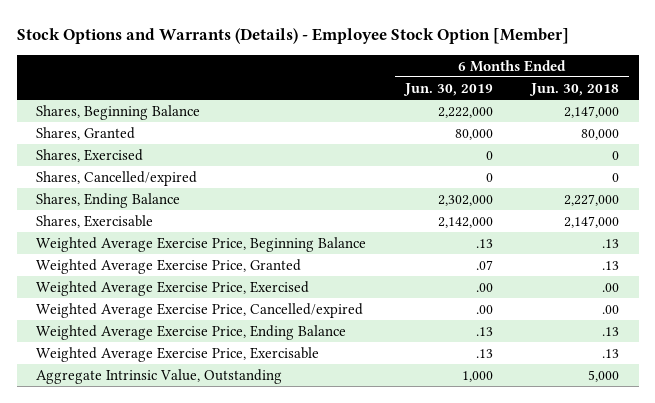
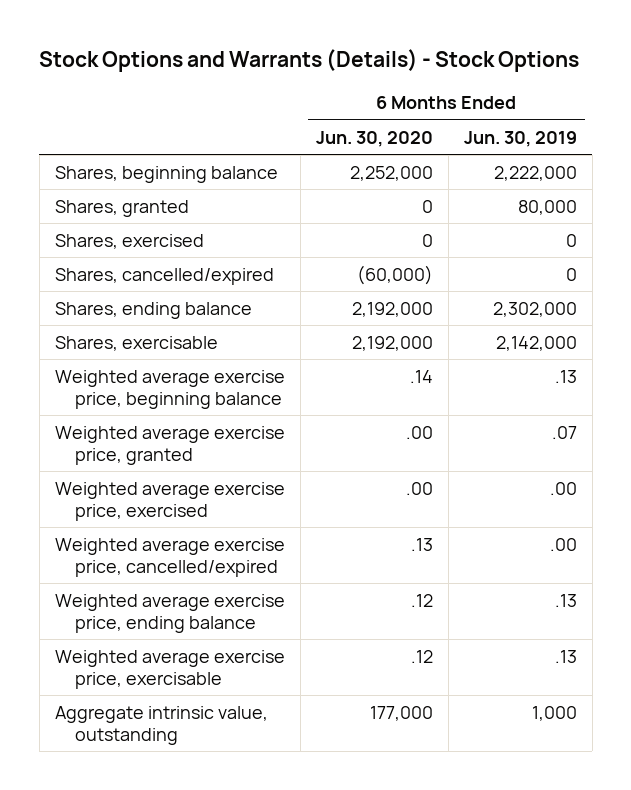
[16,27,569,44] Stock Options and Warrants (Details) - Employee Stock Option [Member] -> [39,49,580,73] Stock Options and Warrants (Details) - Stock Options
[529,82,620,96] Jun. 30, 2018 -> none
none -> [315,130,433,147] Jun. 30, 2020
[36,105,201,121] Shares, Beginning Balance -> [54,165,278,183] Shares, beginning balance
[36,127,136,141] Shares, Granted -> [54,199,189,217] Shares, granted
[36,149,144,163] Shares, Exercised -> [54,233,204,249] Shares, exercised
[36,171,198,187] Shares, Cancelled/expired -> [54,267,274,285] Shares, cancelled/expired
[36,193,181,209] Shares, Ending Balance -> [54,301,252,319] Shares, ending balance
[36,215,154,229] Shares, Exercisable -> [54,335,218,351] Shares, exercisable
[36,237,367,253] Weighted Average Exercise Price, Beginning Balance -> [54,369,285,409] Weighted average exercise price, beginning balance
[36,259,302,275] Weighted Average Exercise Price, Granted -> [54,425,285,465] Weighted average exercise price, granted
[36,281,310,297] Weighted Average Exercise Price, Exercised -> [54,481,285,521] Weighted average exercise price, exercised
[36,303,364,319] Weighted Average Exercise Price, Cancelled/expired -> [54,537,285,577] Weighted average exercise price, cancelled/expired
[36,325,347,341] Weighted Average Exercise Price, Ending Balance -> [54,593,285,633] Weighted average exercise price, ending balance
[36,347,320,363] Weighted Average Exercise Price, Exercisable -> [54,649,285,689] Weighted average exercise price, exercisable
[36,369,283,385] Aggregate Intrinsic Value, Outstanding -> [54,705,268,745] Aggregate intrinsic value, outstanding

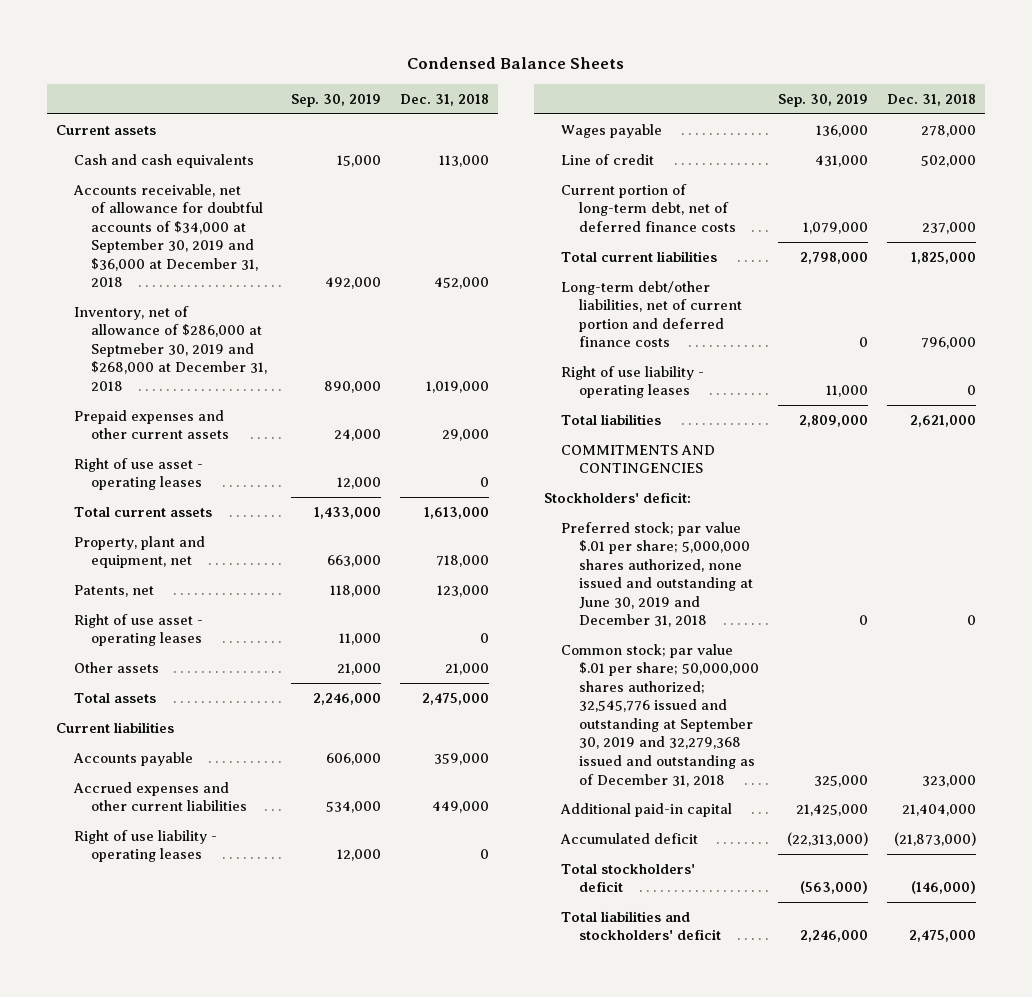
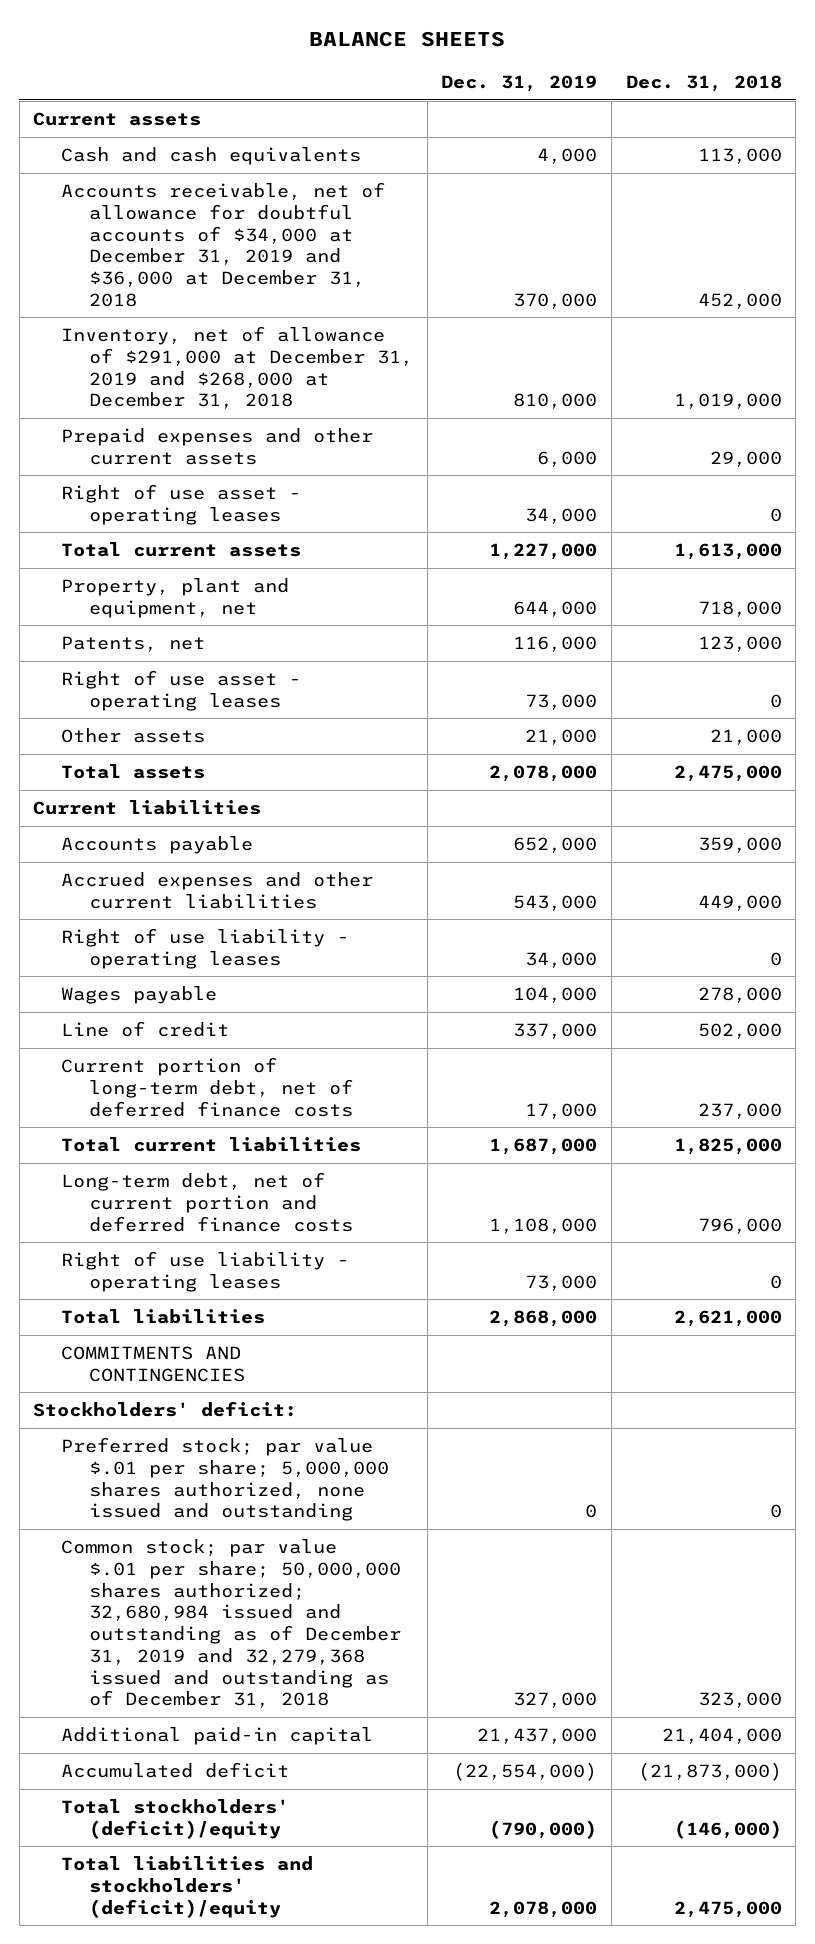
[407,57,625,70] Condensed Balance Sheets -> [309,31,506,48] BALANCE SHEETS
[290,93,381,107] Sep. 30, 2019 -> none
none -> [441,74,598,92] Dec. 31, 2019
[72,183,264,288] Accounts receivable, net of allowance for doubtful accounts of $34,000 at September 30, 2019 and $36,000 at December 31, 2018 -> [61,181,386,307] Accounts receivable, net of allowance for doubtful accounts of $34,000 at December 31, 2019 and $36,000 at December 31, 2018
[73,305,268,391] Inventory, net of allowance of $286,000 at Septmeber 30, 2019 and $268,000 at December 31, 2018 -> [61,325,414,410] Inventory, net of allowance of $291,000 at December 31, 2019 and $268,000 at December 31, 2018
[561,280,742,348] Long-term debt/other liabilities, net of current portion and deferred finance costs -> [61,1171,354,1232] Long-term debt, net of current portion and deferred finance costs
[561,521,753,628] Preferred stock; par value $.01 per share; 5,000,000 shares authorized, none issued and outstanding at June 30, 2019 and December 31, 2018 -> [61,1436,390,1522] Preferred stock; par value $.01 per share; 5,000,000 shares authorized, none issued and outstanding
[561,643,759,787] Common stock; par value $.01 per share; 50,000,000 shares authorized; 32,545,776 issued and outstanding at September 30, 2019 and 32,279,368 issued and outstanding as of December 31, 2018 -> [61,1538,402,1709] Common stock; par value $.01 per share; 50,000,000 shares authorized; 32,680,984 issued and outstanding as of December 31, 2019 and 32,279,368 issued and outstanding as of December 31, 2018
[561,863,696,893] Total stockholders' deficit -> [61,1798,290,1839] Total stockholders' (deficit)/equity
[561,910,721,941] Total liabilities and stockholders' deficit -> [61,1855,314,1918] Total liabilities and stockholders' (deficit)/equity

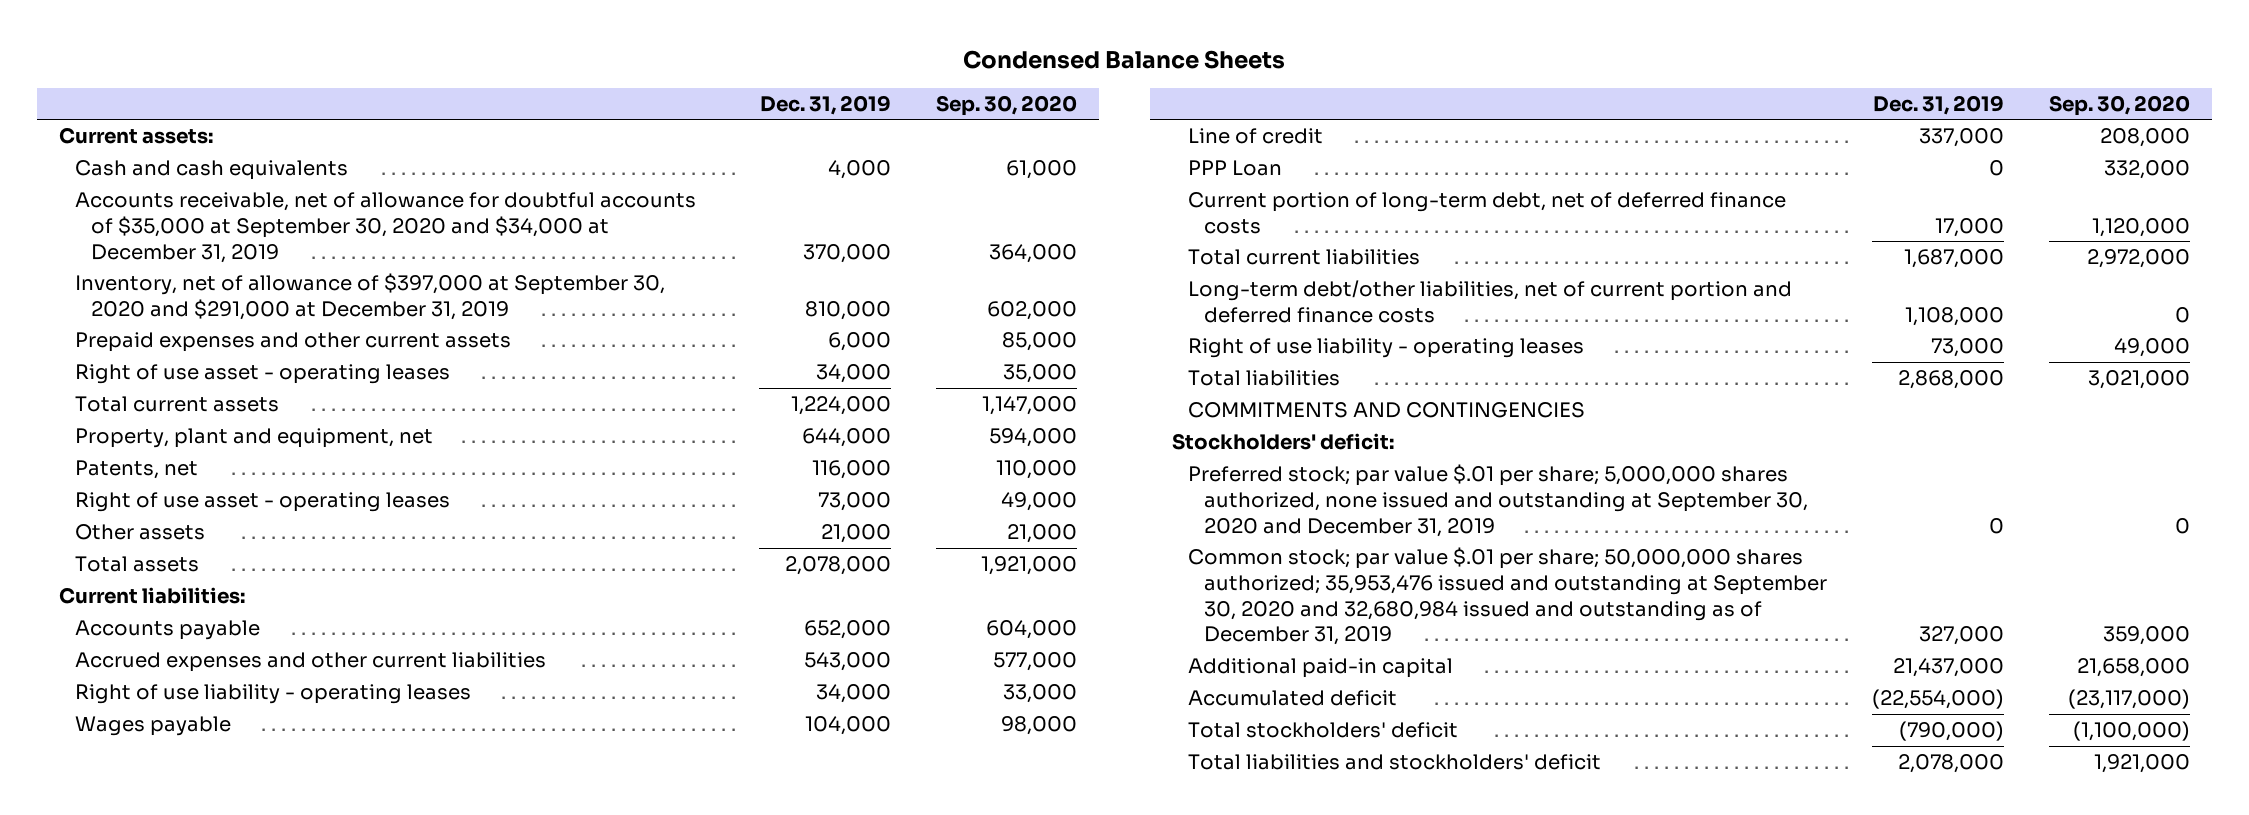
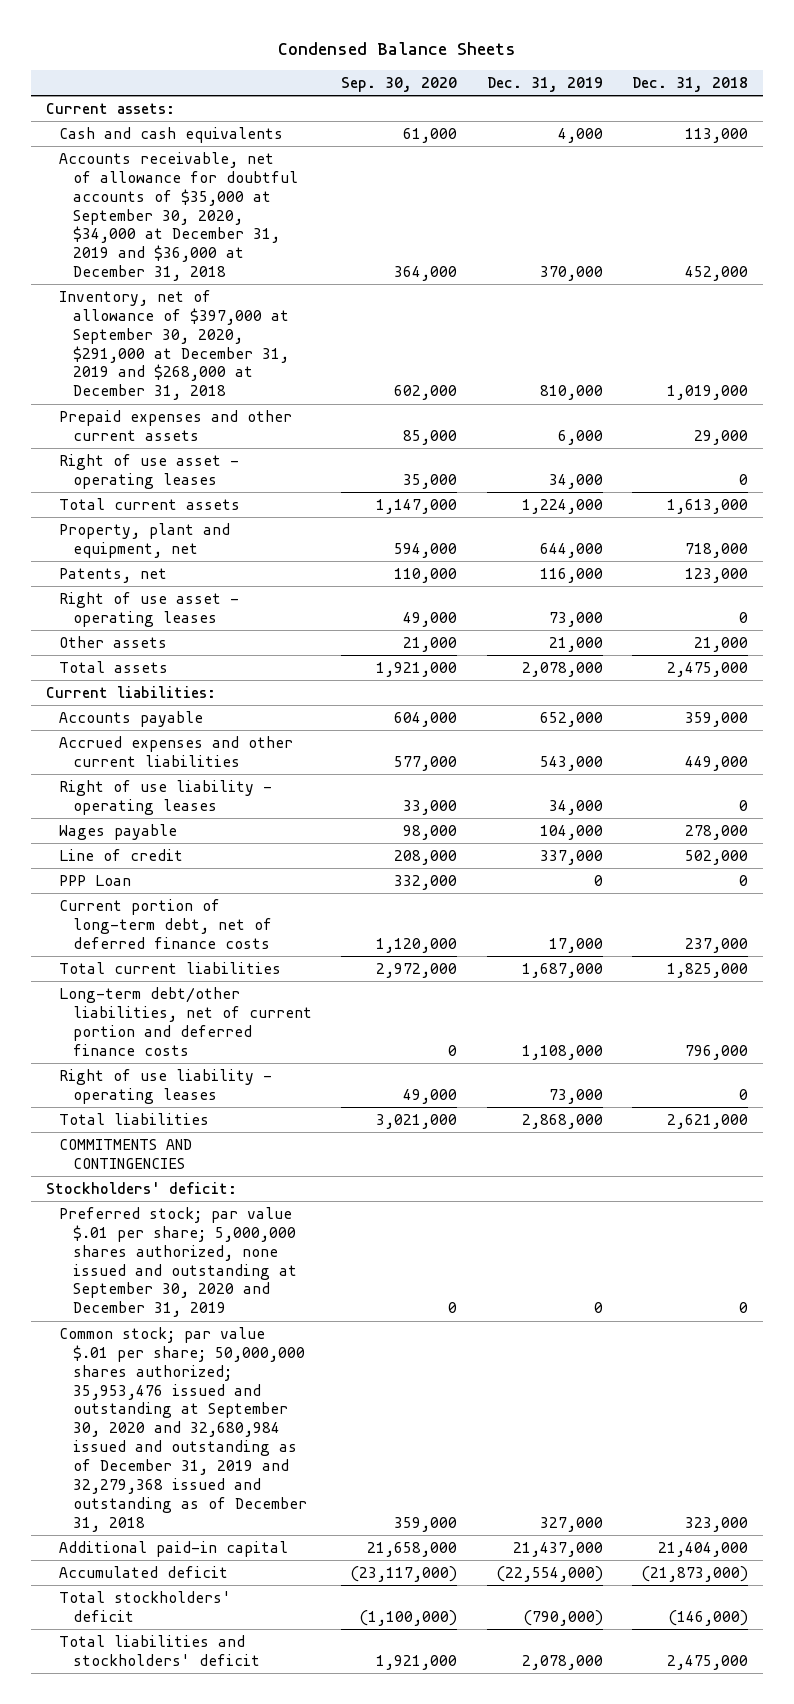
none -> [632,76,749,92] Dec. 31, 2018
[74,192,696,263] Accounts receivable, net of allowance for doubtful accounts of $35,000 at September 30, 2020 and $34,000 at December 31, 2019 -> [59,151,298,282] Accounts receivable, net of allowance for doubtful accounts of $35,000 at September 30, 2020, $34,000 at December 31, 2019 and $36,000 at December 31, 2018
[74,273,665,320] Inventory, net of allowance of $397,000 at September 30, 2020 and $291,000 at December 31, 2019 -> [59,289,289,401] Inventory, net of allowance of $397,000 at September 30, 2020, $291,000 at December 31, 2019 and $268,000 at December 31, 2018
[1187,547,1827,646] Common stock; par value $.01 per share; 50,000,000 shares authorized; 35,953,476 issued and outstanding at September 30, 2020 and 32,680,984 issued and outstanding as of December 31, 2019 -> [59,1326,307,1532] Common stock; par value $.01 per share; 50,000,000 shares authorized; 35,953,476 issued and outstanding at September 30, 2020 and 32,680,984 issued and outstanding as of December 31, 2019 and 32,279,368 issued and outstanding as of December 31, 2018

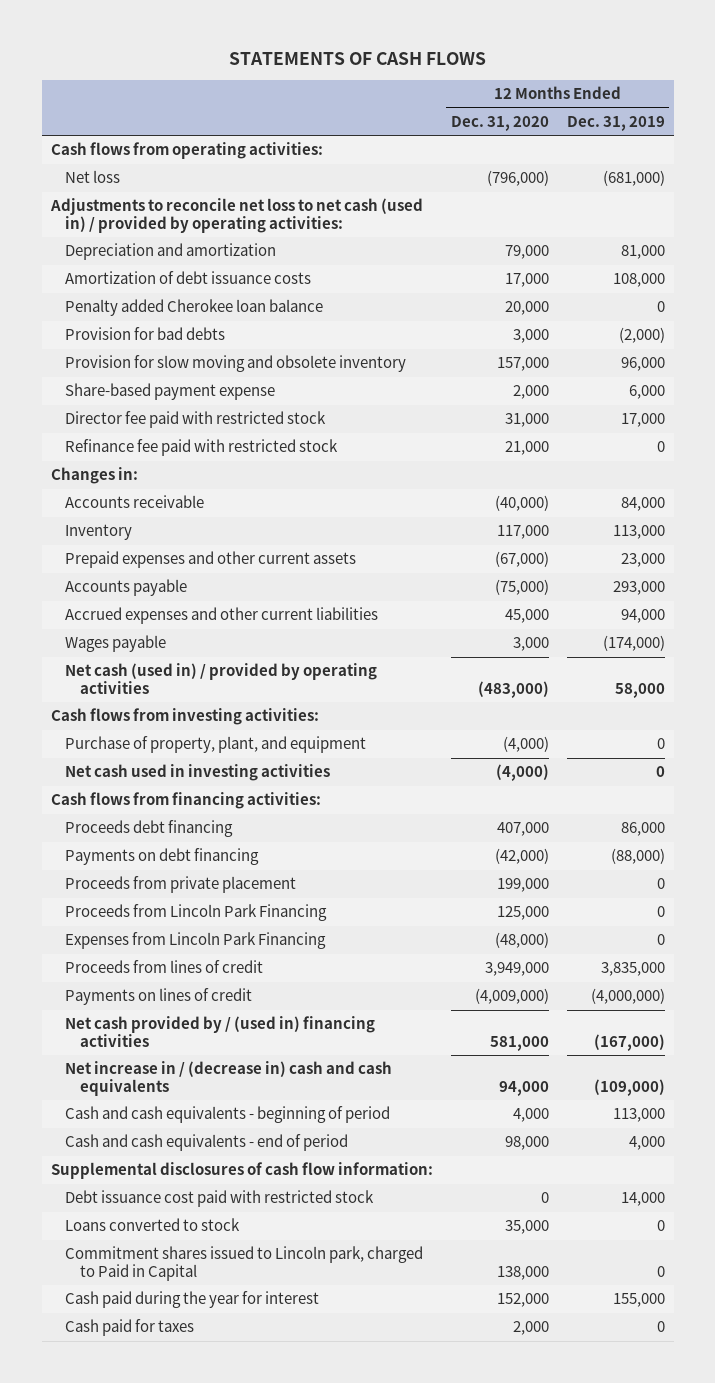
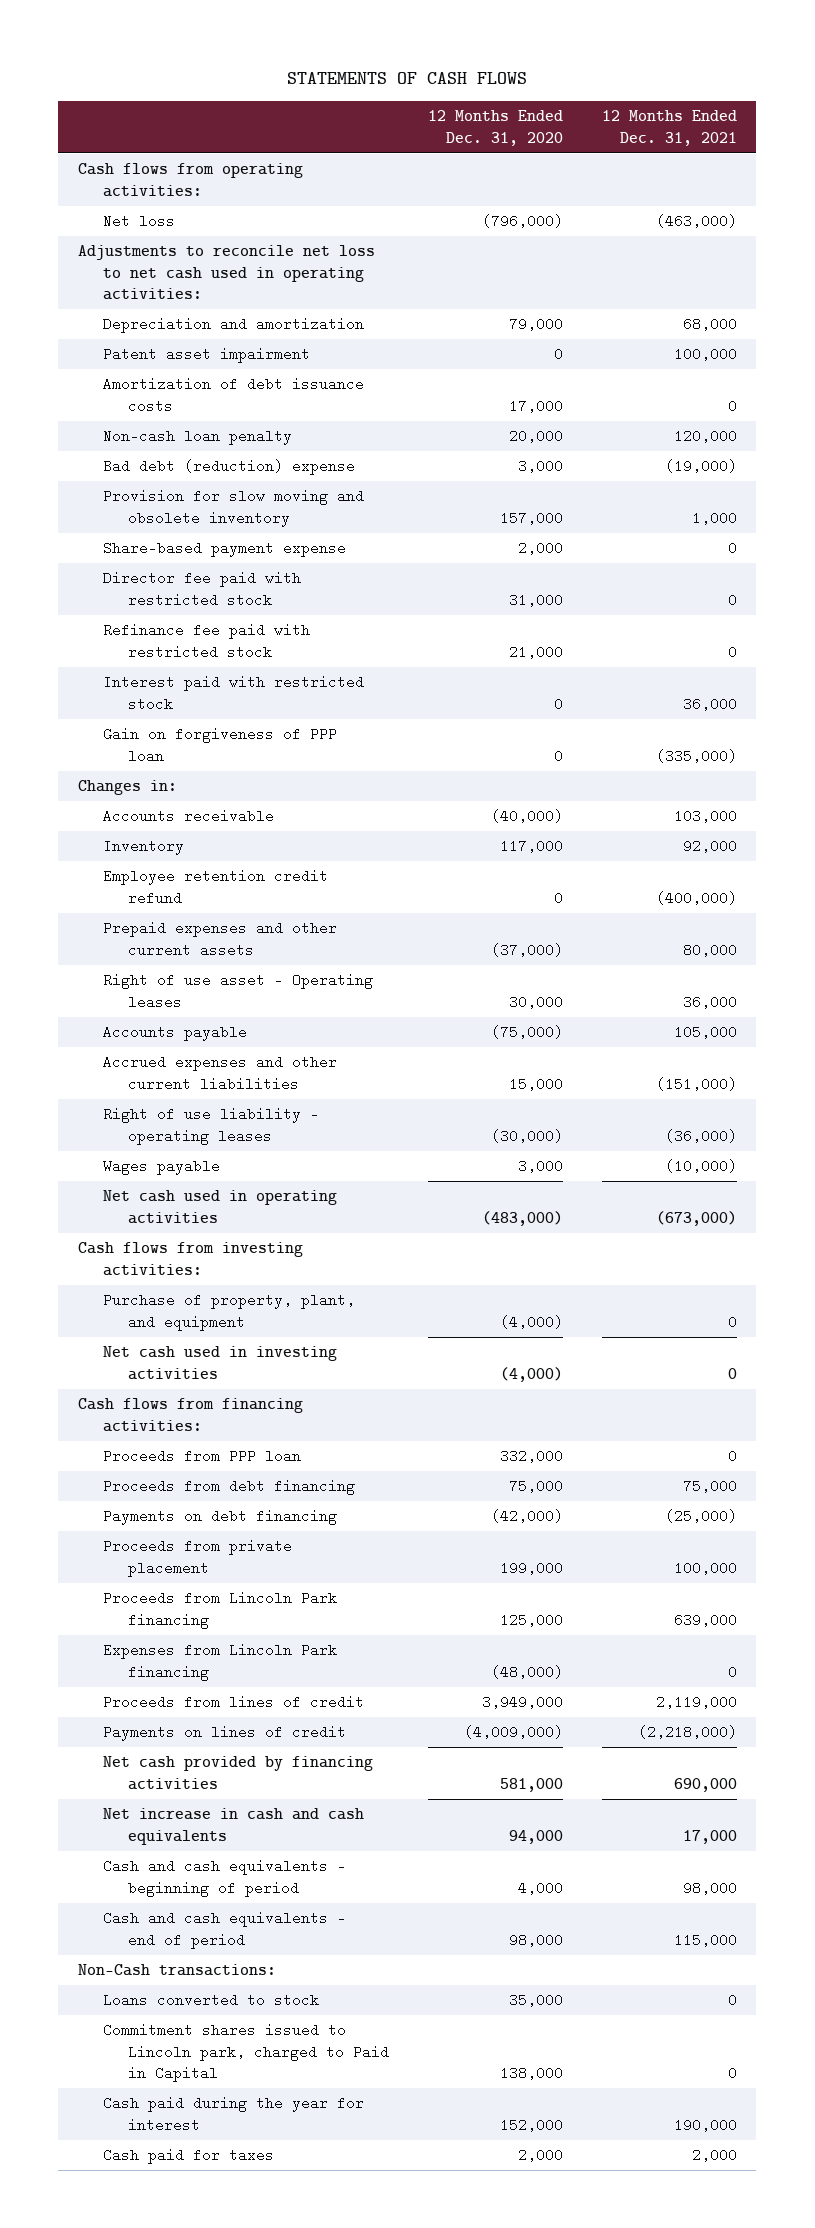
[566,116,665,132] Dec. 31, 2019 -> none
none -> [601,110,737,146] 12 Months Ended Dec. 31, 2021
[49,198,423,233] Adjustments to reconcile net loss to net cash (used in) / provided by operating activities: -> [77,245,375,301] Adjustments to reconcile net loss to net cash used in operating activities:
none -> [102,347,310,364] Patent asset impairment
[65,299,324,317] Penalty added Cherokee loan balance -> none
none -> [102,429,292,446] Non-cash loan penalty
[65,327,226,341] Provision for bad debts -> [102,459,355,476] Bad debt (reduction) expense
none -> [102,675,364,711] Interest paid with restricted stock
none -> [102,727,337,763] Gain on forgiveness of PPP loan
none -> [102,869,328,905] Employee retention credit refund
[494,551,549,568] (67,000) -> [490,942,563,957] (37,000)
none -> [102,973,373,1009] Right of use asset - Operating leases
[504,609,549,624] 45,000 -> [508,1076,563,1091] 15,000
none -> [102,1107,319,1145] Right of use liability - operating leases
[65,663,378,694] Net cash (used in) / provided by operating activities -> [102,1190,337,1224] Net cash used in operating activities
none -> [102,1449,301,1464] Proceeds from PPP loan
[65,820,234,838] Proceeds debt financing -> [102,1479,355,1496] Proceeds from debt financing
[496,822,549,837] 407,000 -> [508,1479,563,1494] 75,000
[65,904,328,922] Proceeds from Lincoln Park Financing -> [102,1591,337,1629] Proceeds from Lincoln Park financing
[65,932,327,950] Expenses from Lincoln Park Financing -> [102,1643,337,1681] Expenses from Lincoln Park financing
[65,1016,376,1047] Net cash provided by / (used in) financing activities -> [102,1756,373,1790] Net cash provided by financing activities
[65,1061,393,1096] Net increase in / (decrease in) cash and cash equivalents -> [102,1808,364,1845] Net increase in cash and cash equivalents
[50,1162,433,1180] Supplemental disclosures of cash flow information: -> none
[65,1190,375,1208] Debt issuance cost paid with restricted stock -> none
none -> [77,1964,276,1977] Non-Cash transactions:

